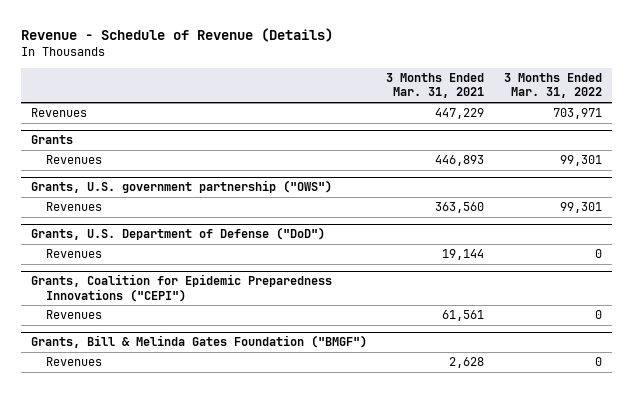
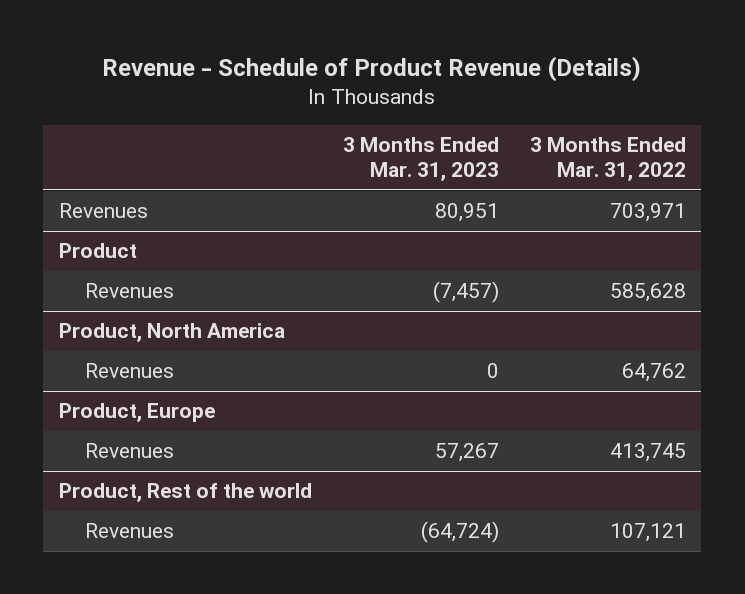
[21,27,334,42] Revenue - Schedule of Revenue (Details) -> [102,55,642,82] Revenue - Schedule of Product Revenue (Details)
[386,73,485,99] 3 Months Ended Mar. 31, 2021 -> none
none -> [342,137,499,182] 3 Months Ended Mar. 31, 2023
[30,135,73,145] Grants -> none
[30,180,332,194] Grants, U.S. government partnership ("OWS") -> none
[30,227,325,241] Grants, U.S. Department of Defense ("DoD") -> none
[30,274,332,302] Grants, Coalition for Epidemic Preparedness Innovations ("CEPI") -> none
[30,335,367,349] Grants, Bill & Melinda Gates Foundation ("BMGF") -> none
[46,357,103,367] Revenues -> none
none -> [58,243,137,259] Product
[560,155,603,167] 99,301 -> [609,283,686,303] 585,628
none -> [58,323,285,343] Product, North America
[560,202,603,214] 99,301 -> [621,363,686,383] 64,762
none -> [58,403,215,423] Product, Europe
[595,249,603,259] 0 -> [609,443,686,463] 413,745
none -> [58,483,312,503] Product, Rest of the world
[595,310,603,320] 0 -> [609,523,686,543] 107,121

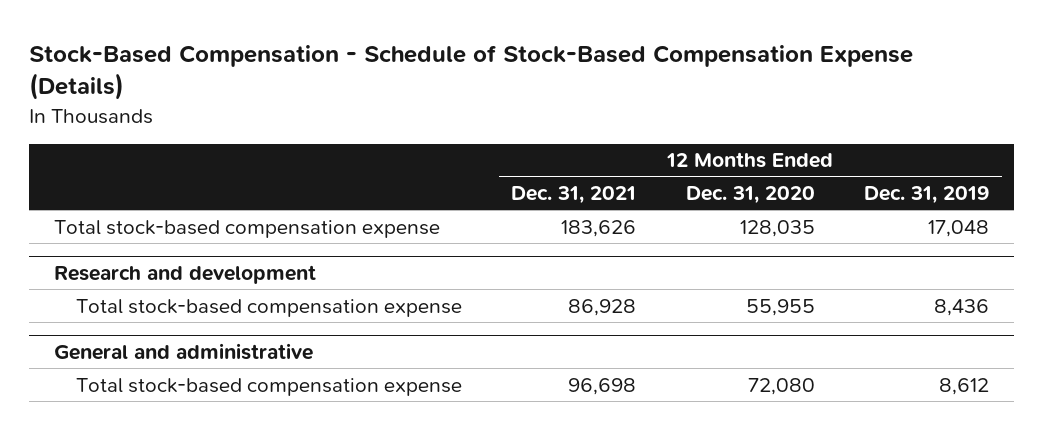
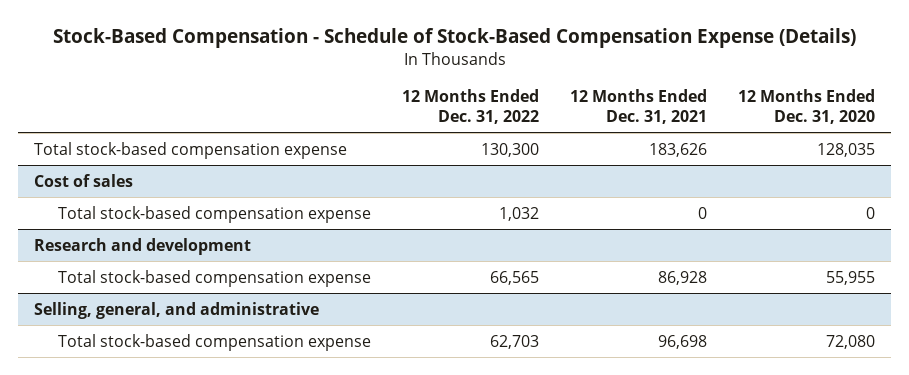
[864,186,990,205] Dec. 31, 2019 -> none
none -> [402,89,540,124] 12 Months Ended Dec. 31, 2022
none -> [34,173,134,187] Cost of sales
none -> [58,205,372,223] Total stock-based compensation expense
[53,343,313,361] General and administrative -> [34,301,320,319] Selling, general, and administrative

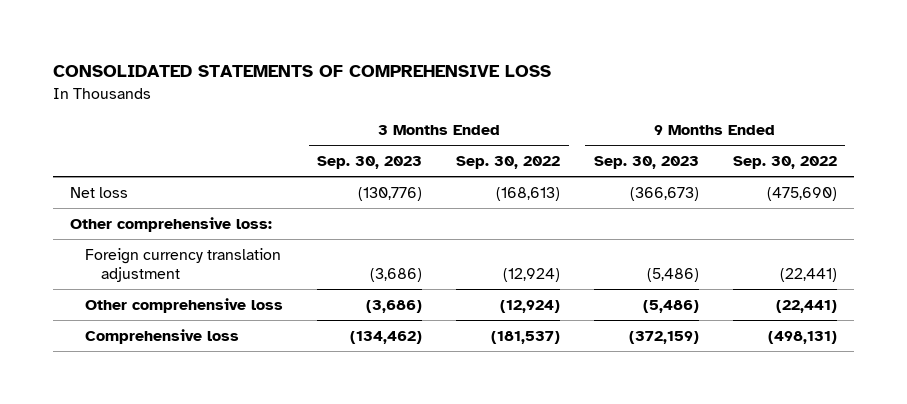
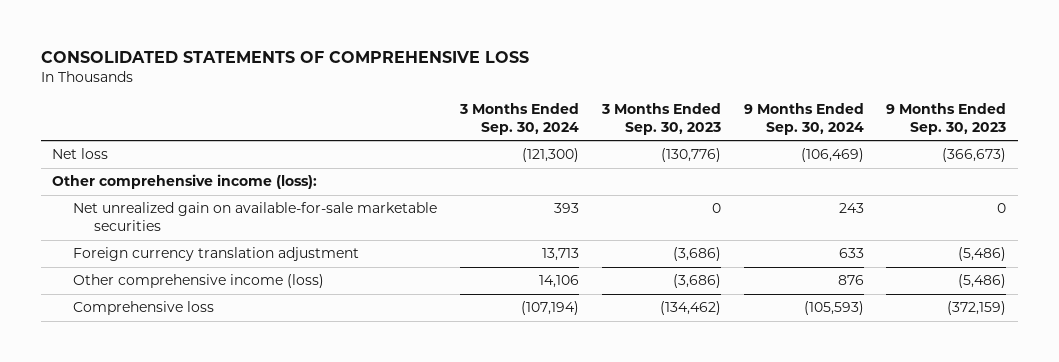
[456,156,561,170] Sep. 30, 2022 -> none
[732,156,837,170] Sep. 30, 2022 -> none
none -> [459,103,580,135] 3 Months Ended Sep. 30, 2024
none -> [743,103,864,135] 9 Months Ended Sep. 30, 2024
[69,216,272,232] Other comprehensive loss: -> [52,174,318,190] Other comprehensive income (loss):
none -> [73,202,438,231] Net unrealized gain on available-for-sale marketable securities
[85,297,284,313] Other comprehensive loss -> [73,274,325,289] Other comprehensive income (loss)

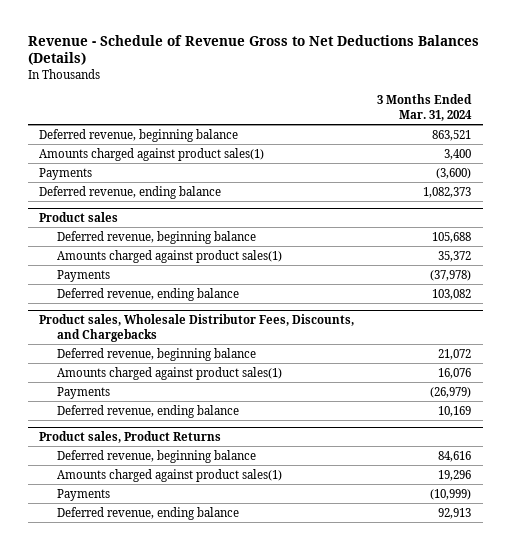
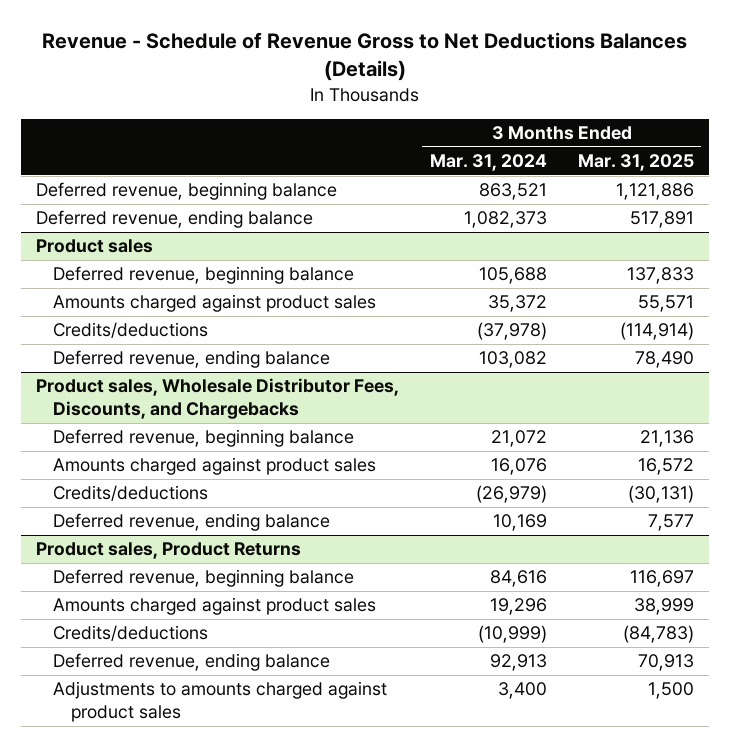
none -> [577,153,694,171] Mar. 31, 2025
[39,147,265,161] Amounts charged against product sales(1) -> none
[39,167,93,180] Payments -> none
[56,249,282,263] Amounts charged against product sales(1) -> [53,294,377,313] Amounts charged against product sales
[56,269,110,282] Payments -> [53,322,209,339] Credits/deductions
[56,366,282,380] Amounts charged against product sales(1) -> [53,457,377,476] Amounts charged against product sales
[56,386,110,399] Payments -> [53,485,209,502] Credits/deductions
[56,468,282,482] Amounts charged against product sales(1) -> [53,597,377,616] Amounts charged against product sales
[56,488,110,501] Payments -> [53,625,209,642] Credits/deductions
none -> [53,681,388,723] Adjustments to amounts charged against product sales

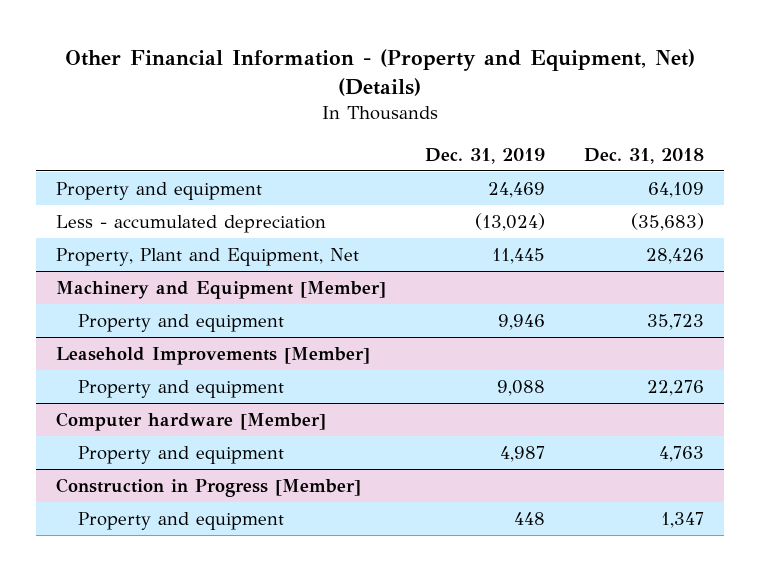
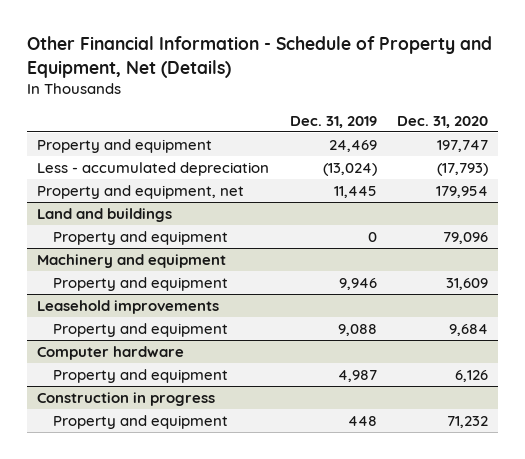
[64,49,695,97] Other Financial Information - (Property and Equipment, Net) (Details) -> [26,36,492,78] Other Financial Information - Schedule of Property and Equipment, Net (Details)
[584,147,705,164] Dec. 31, 2018 -> none
none -> [396,115,488,128] Dec. 31, 2020
[55,247,359,266] Property, Plant and Equipment, Net -> [37,184,245,199] Property and equipment, net
none -> [37,207,173,222] Land and buildings
none -> [52,230,228,245] Property and equipment
[55,280,386,299] Machinery and Equipment [Member] -> [37,253,227,268] Machinery and equipment
[55,346,370,365] Leasehold Improvements [Member] -> [37,299,220,314] Leasehold improvements
[55,411,326,431] Computer hardware [Member] -> [37,345,185,360] Computer hardware
[55,477,361,497] Construction in Progress [Member] -> [37,391,216,406] Construction in progress

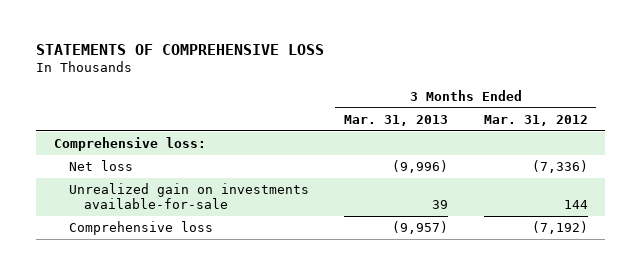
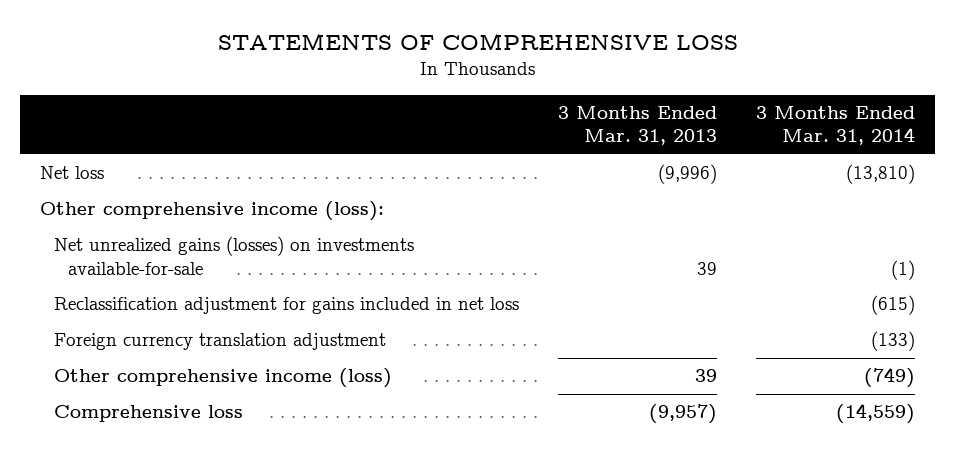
[483,114,588,126] Mar. 31, 2012 -> none
none -> [756,105,916,146] 3 Months Ended Mar. 31, 2014
[53,137,206,152] Comprehensive loss: -> none
none -> [39,201,384,222] Other comprehensive income (loss):
[68,183,309,210] Unrealized gain on investments available-for-sale -> [53,236,414,275] Net unrealized gains (losses) on investments available-for-sale
none -> [53,297,519,315] Reclassification adjustment for gains included in net loss
none -> [53,333,386,351] Foreign currency translation adjustment
none -> [53,368,392,389] Other comprehensive income (loss)

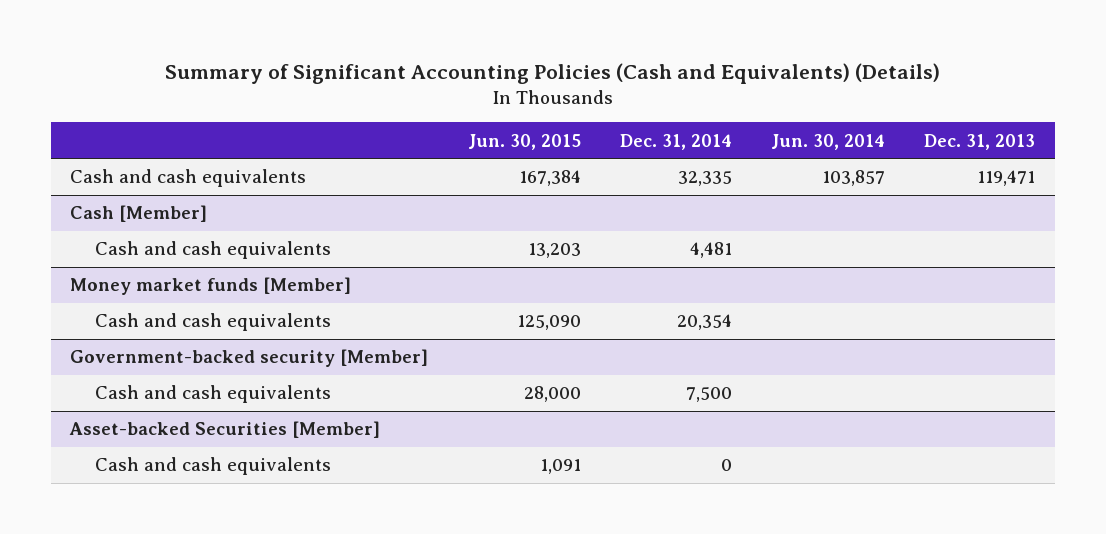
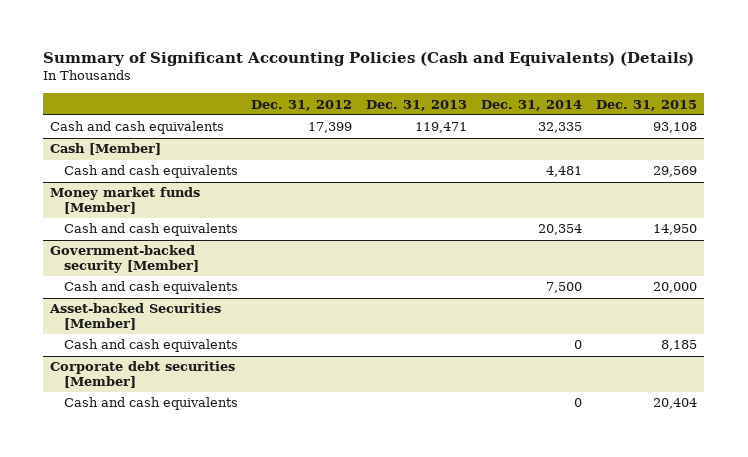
[467,133,581,150] Jun. 30, 2015 -> none
[771,133,886,150] Jun. 30, 2014 -> none
none -> [251,99,353,111] Dec. 31, 2012
none -> [596,99,698,111] Dec. 31, 2015
none -> [50,361,236,389] Corporate debt securities [Member]
none -> [63,397,238,411] Cash and cash equivalents

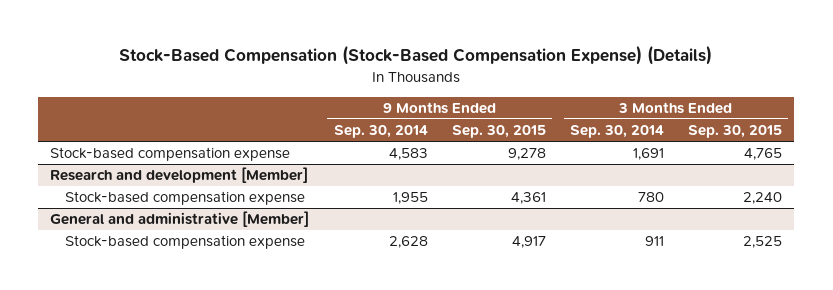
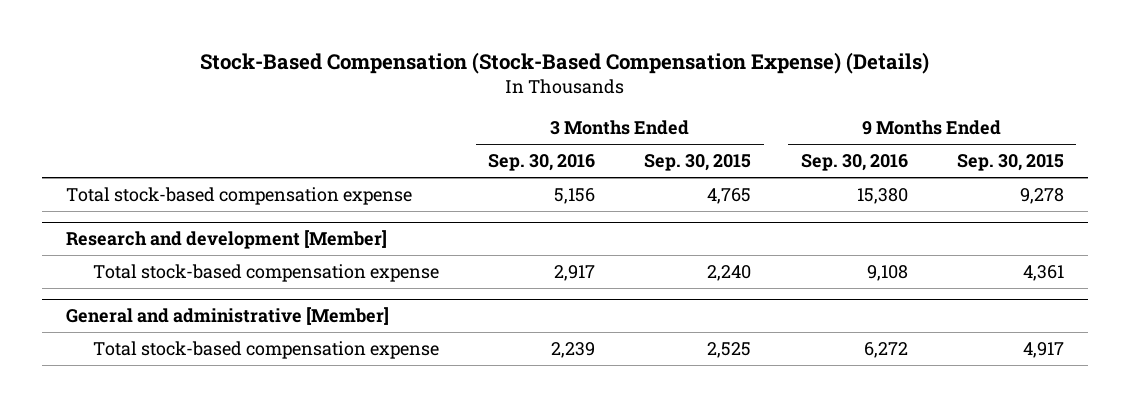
[333,125,428,139] Sep. 30, 2014 -> none
[569,125,664,139] Sep. 30, 2014 -> none
none -> [488,154,596,172] Sep. 30, 2016
none -> [800,154,908,172] Sep. 30, 2016
[50,147,291,162] Stock-based compensation expense -> [66,186,413,205] Total stock-based compensation expense
[64,191,305,206] Stock-based compensation expense -> [93,263,440,282] Total stock-based compensation expense
[64,235,305,250] Stock-based compensation expense -> [93,340,440,359] Total stock-based compensation expense

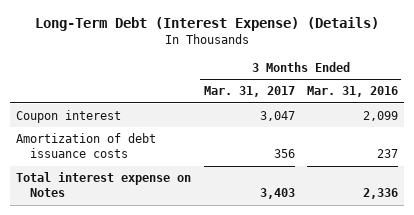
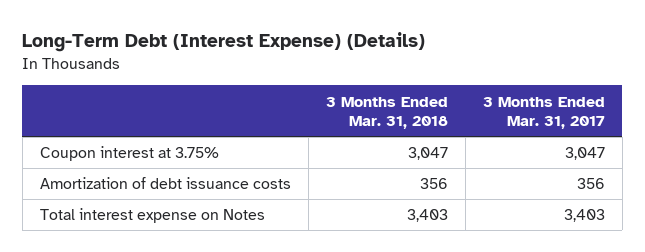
[307,86,399,98] Mar. 31, 2016 -> none
none -> [325,96,448,130] 3 Months Ended Mar. 31, 2018
[16,110,122,124] Coupon interest -> [39,146,219,162] Coupon interest at 3.75%

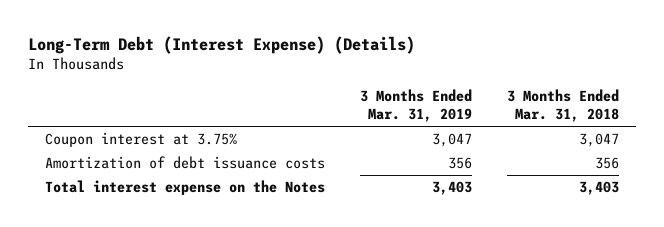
[482,96,605,130] 3 Months Ended Mar. 31, 2017 -> none
none -> [359,88,472,123] 3 Months Ended Mar. 31, 2019
[39,208,265,224] Total interest expense on Notes -> [45,180,326,196] Total interest expense on the Notes

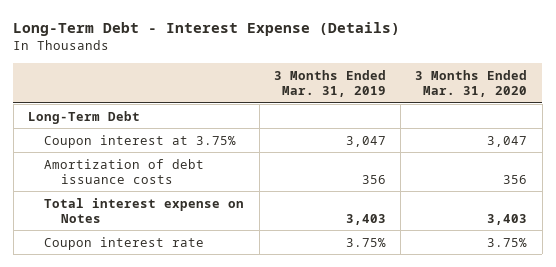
[27,35,415,54] Long-Term Debt (Interest Expense) (Details) -> [13,22,401,37] Long-Term Debt - Interest Expense (Details)
[506,88,619,123] 3 Months Ended Mar. 31, 2018 -> none
none -> [415,69,528,98] 3 Months Ended Mar. 31, 2020
none -> [28,110,141,124] Long-Term Debt
[45,180,326,196] Total interest expense on the Notes -> [44,197,245,224] Total interest expense on Notes
none -> [44,236,205,250] Coupon interest rate

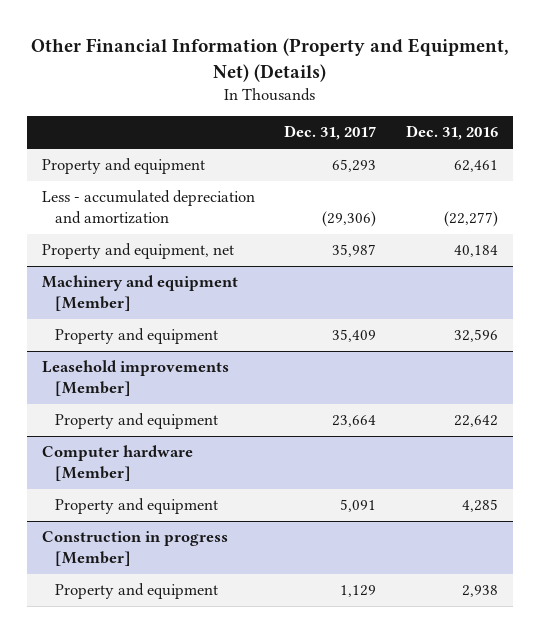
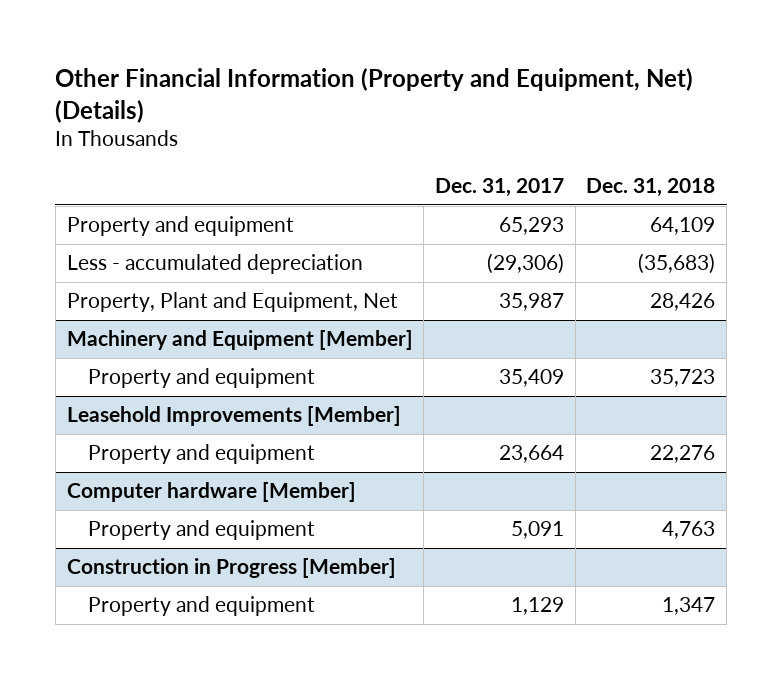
[406,125,499,141] Dec. 31, 2016 -> none
none -> [586,177,716,197] Dec. 31, 2018
[41,190,255,225] Less - accumulated depreciation and amortization -> [66,254,363,275] Less - accumulated depreciation
[41,243,234,260] Property and equipment, net -> [66,292,398,313] Property, Plant and Equipment, Net
[41,275,238,312] Machinery and equipment [Member] -> [66,330,413,351] Machinery and Equipment [Member]
[41,360,229,397] Leasehold improvements [Member] -> [66,406,401,427] Leasehold Improvements [Member]
[41,531,228,567] Construction in progress [Member] -> [66,558,396,579] Construction in Progress [Member]

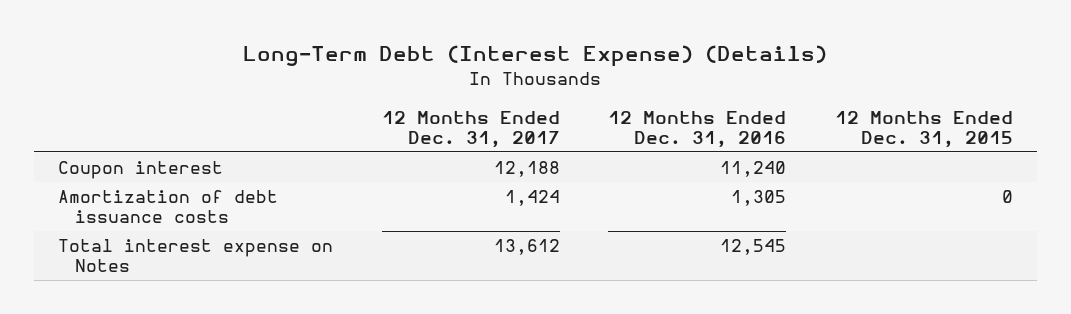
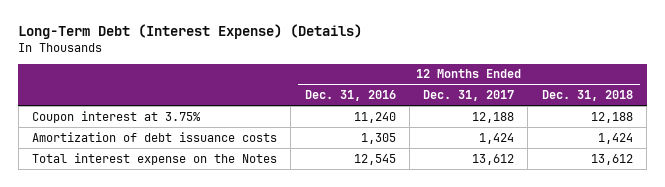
[834,110,1013,148] 12 Months Ended Dec. 31, 2015 -> none
none -> [541,90,633,102] Dec. 31, 2018
[58,161,224,180] Coupon interest -> [31,110,201,123] Coupon interest at 3.75%
[58,239,334,273] Total interest expense on Notes -> [31,152,277,165] Total interest expense on the Notes

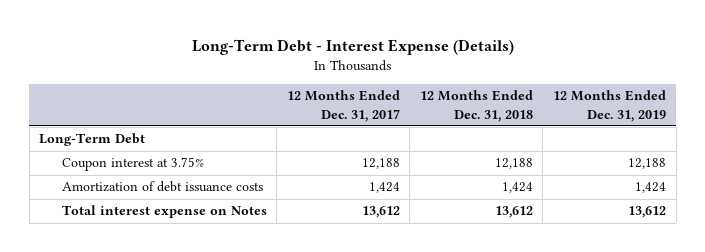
[18,24,363,40] Long-Term Debt (Interest Expense) (Details) -> [191,39,514,56] Long-Term Debt - Interest Expense (Details)
[304,90,396,102] Dec. 31, 2016 -> none
none -> [552,90,666,122] 12 Months Ended Dec. 31, 2019
none -> [39,133,146,147] Long-Term Debt
[31,152,277,165] Total interest expense on the Notes -> [61,205,267,219] Total interest expense on Notes

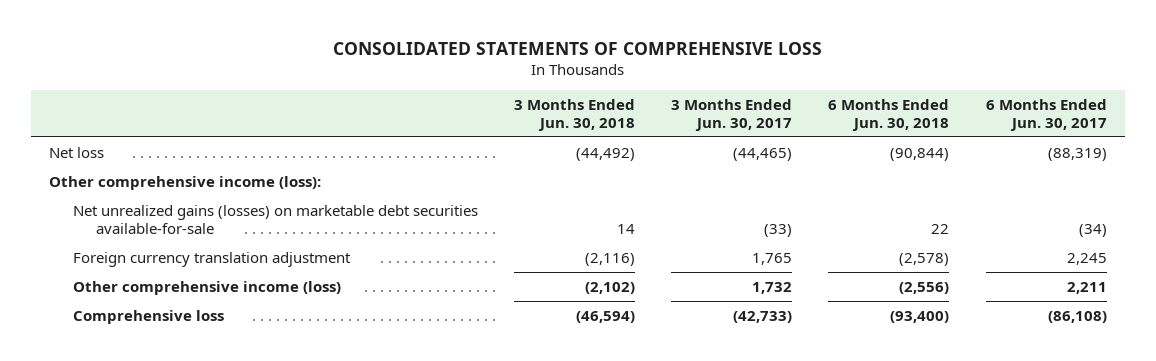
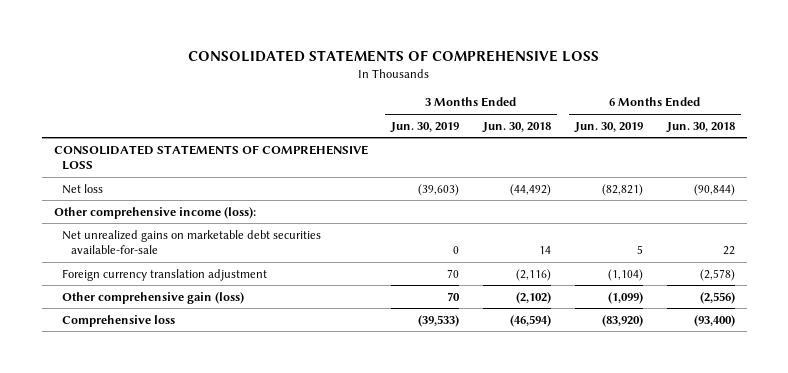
[671,99,793,131] 3 Months Ended Jun. 30, 2017 -> none
[985,99,1107,131] 6 Months Ended Jun. 30, 2017 -> none
none -> [390,121,460,133] Jun. 30, 2019
none -> [573,121,643,133] Jun. 30, 2019
none -> [53,144,368,170] CONSOLIDATED STATEMENTS OF COMPREHENSIVE LOSS
[72,204,478,234] Net unrealized gains (losses) on marketable debt securities available-for-sale -> [62,229,322,254] Net unrealized gains on marketable debt securities available-for-sale
[72,280,341,295] Other comprehensive income (loss) -> [62,291,245,304] Other comprehensive gain (loss)

